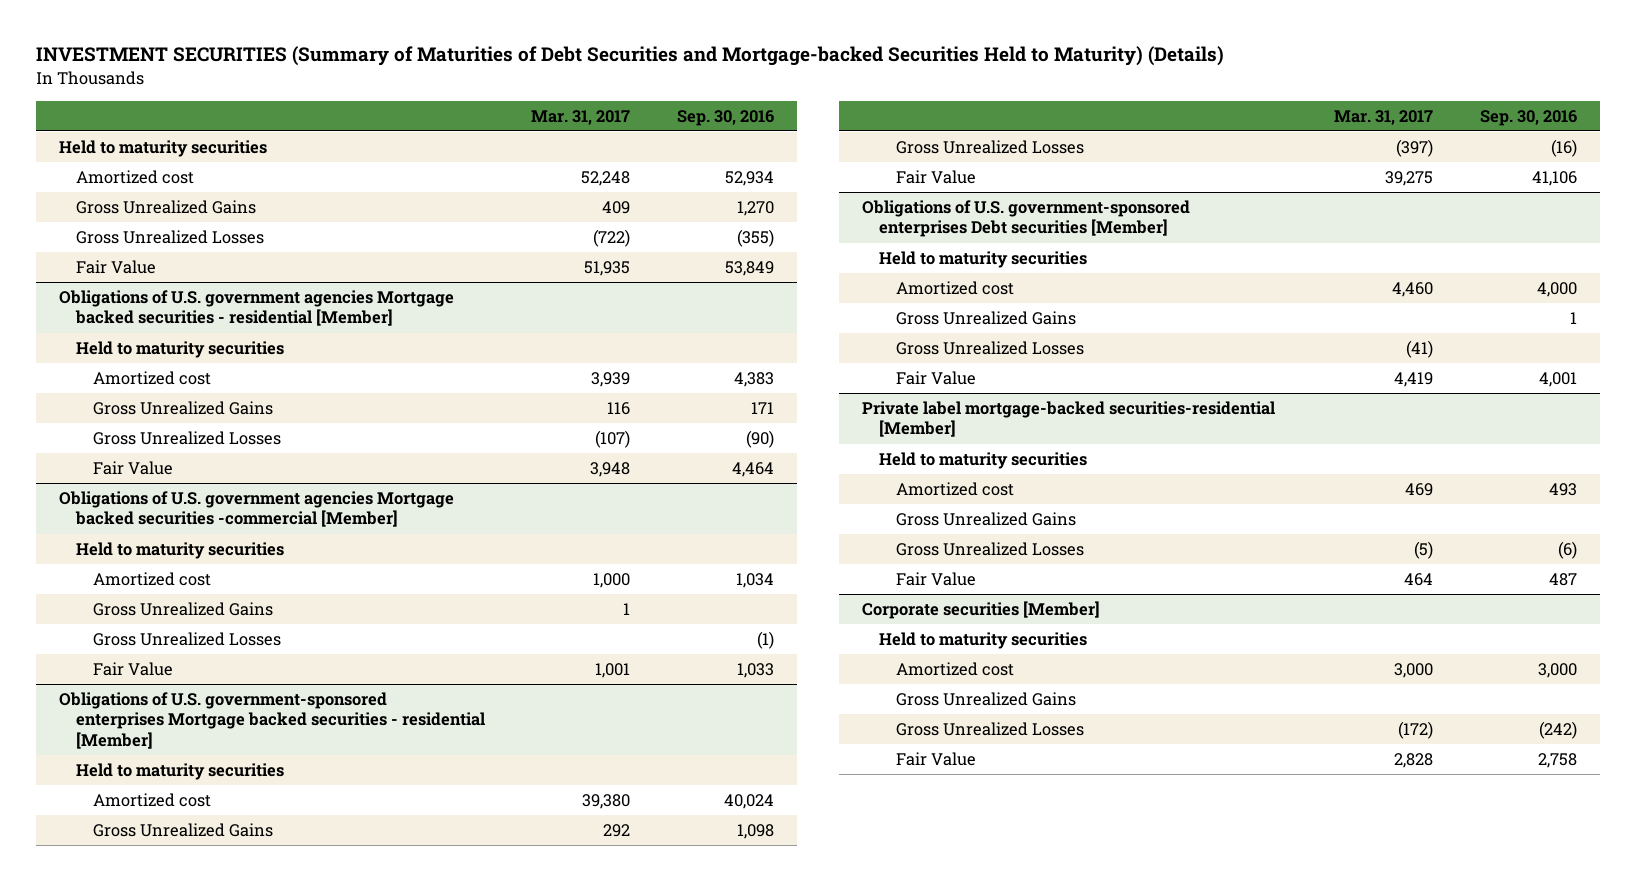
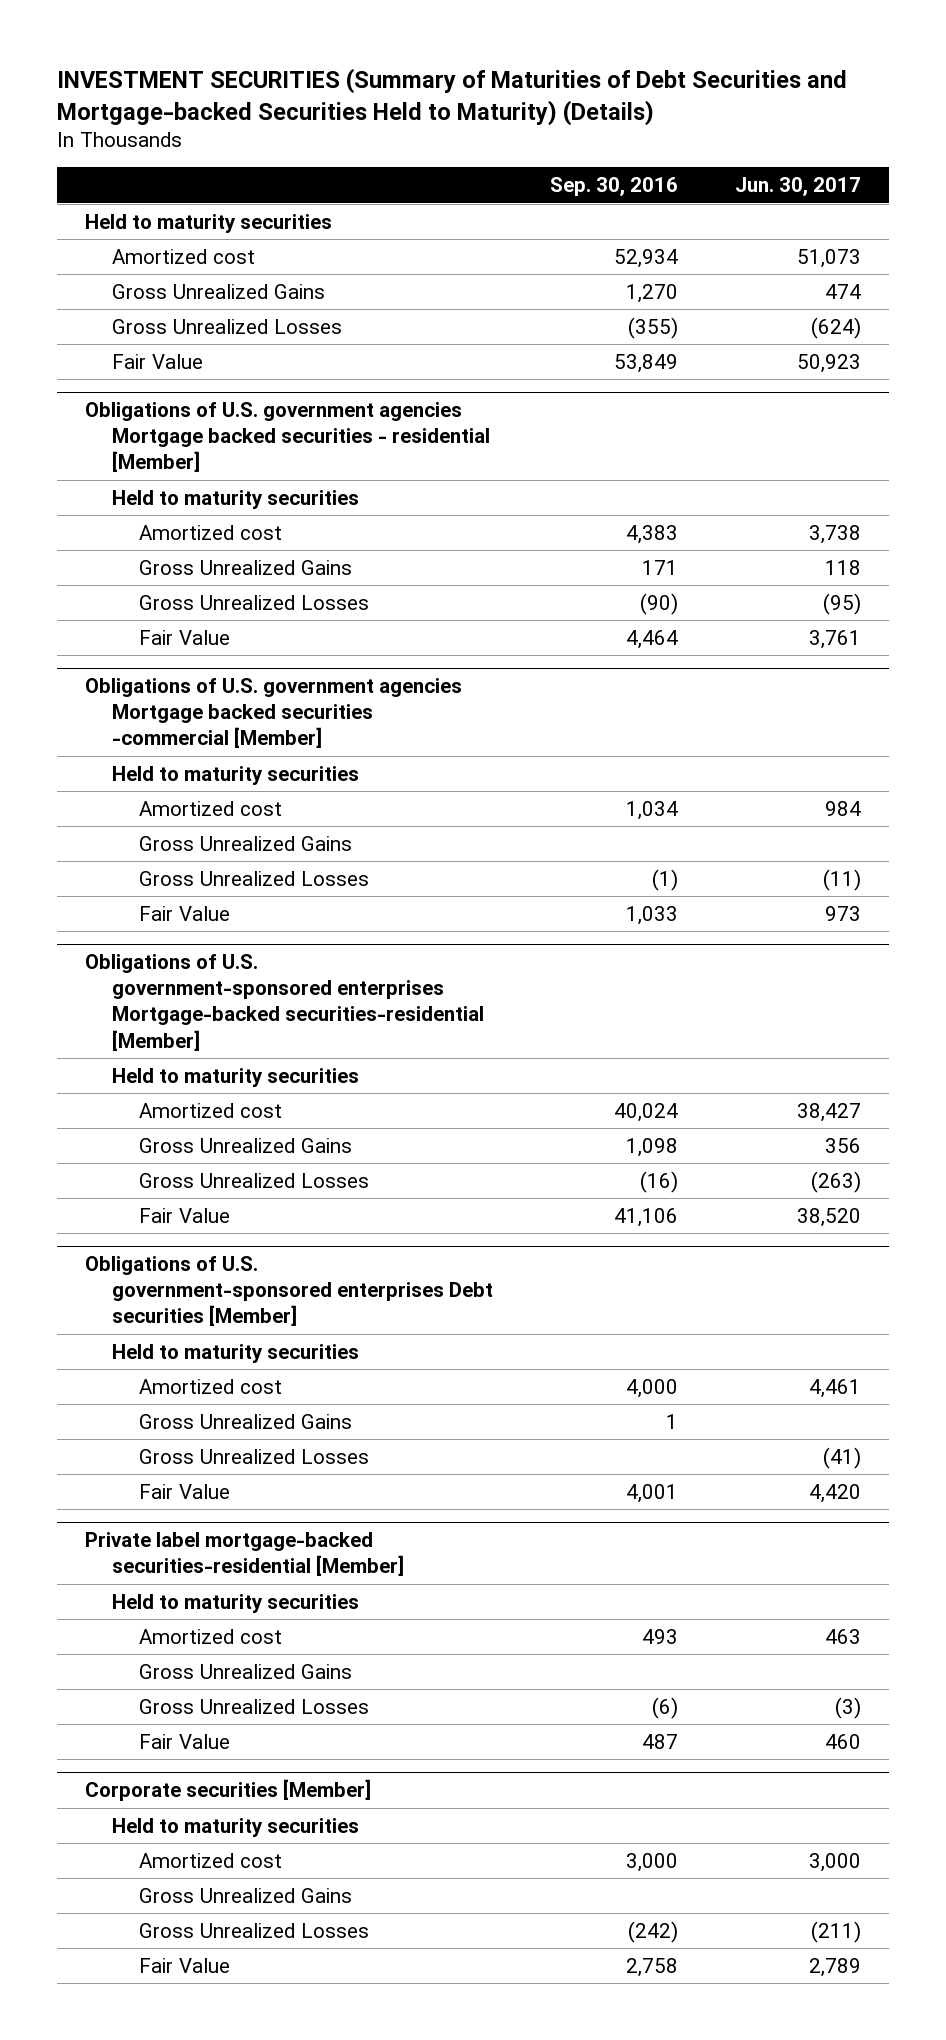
[531,109,631,125] Mar. 31, 2017 -> none
none -> [734,177,861,197] Jun. 30, 2017
[58,692,486,749] Obligations of U.S. government-sponsored enterprises Mortgage backed securities - residential [Member] -> [85,954,485,1051] Obligations of U.S. government-sponsored enterprises Mortgage-backed securities-residential [Member]

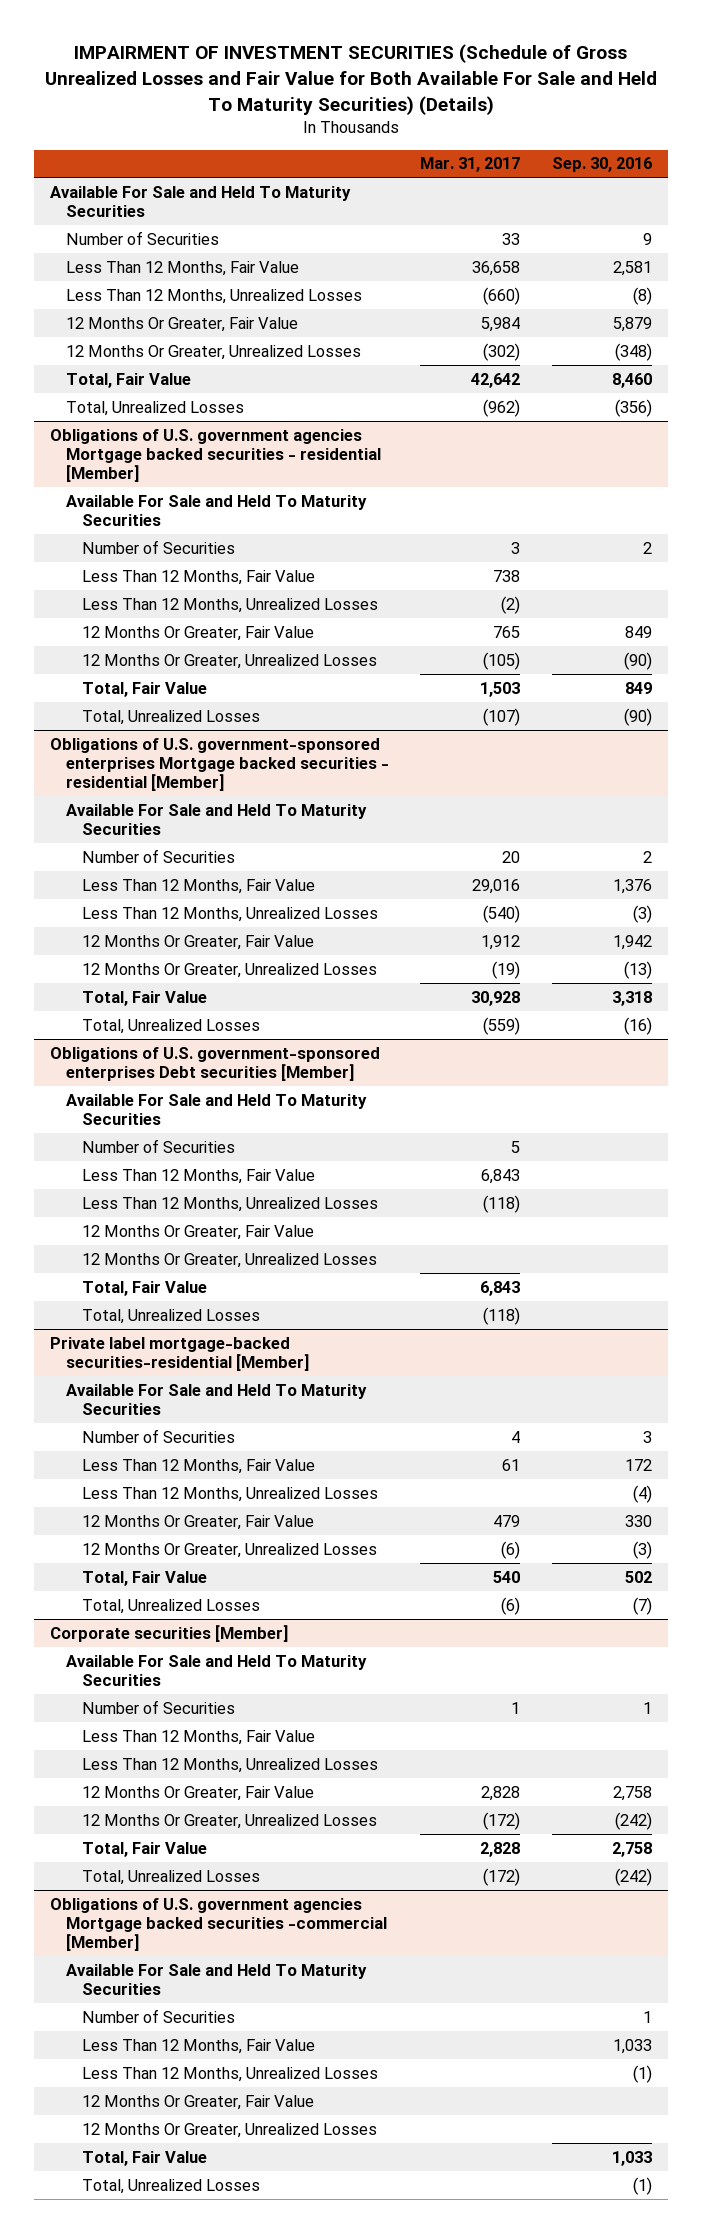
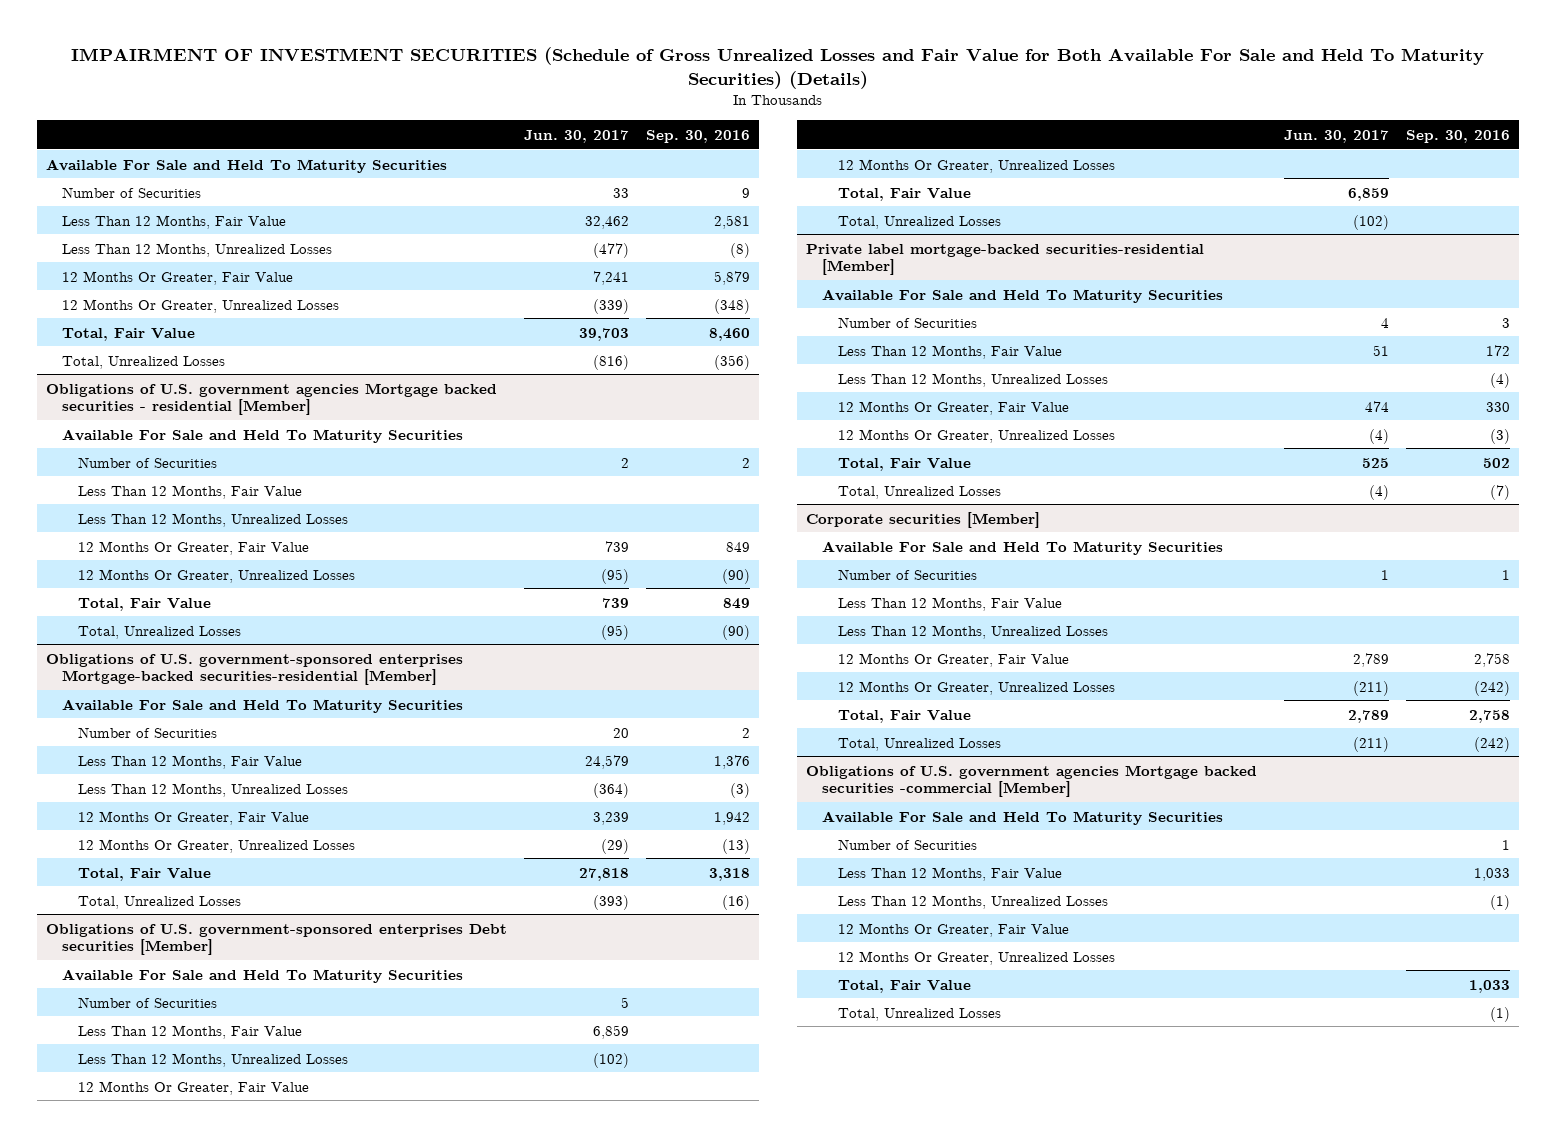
[420,157,521,173] Mar. 31, 2017 -> none
none -> [524,129,630,143] Jun. 30, 2017
[49,737,389,792] Obligations of U.S. government-sponsored enterprises Mortgage backed securities - residential [Member] -> [45,653,463,686] Obligations of U.S. government-sponsored enterprises Mortgage-backed securities-residential [Member]

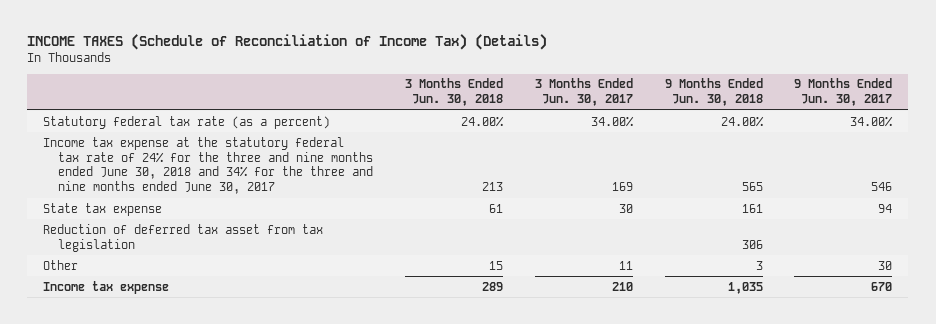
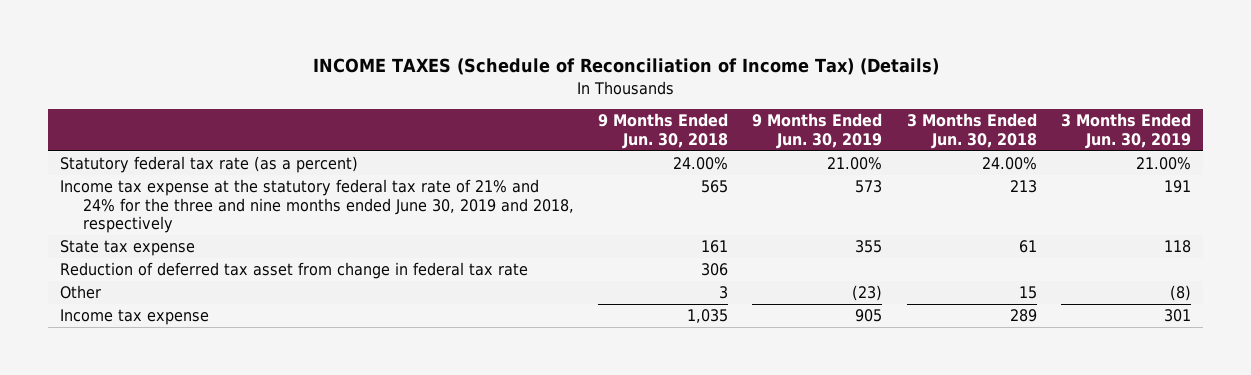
[534,78,633,107] 3 Months Ended Jun. 30, 2017 -> none
[794,78,893,107] 9 Months Ended Jun. 30, 2017 -> none
none -> [752,113,883,149] 9 Months Ended Jun. 30, 2019
none -> [1061,113,1192,149] 3 Months Ended Jun. 30, 2019
[43,136,374,195] Income tax expense at the statutory federal tax rate of 24% for the three and nine months ended June 30, 2018 and 34% for the three and nine months ended June 30, 2017 -> [60,179,574,233] Income tax expense at the statutory federal tax rate of 21% and 24% for the three and nine months ended June 30, 2019 and 2018, respectively
[43,223,324,252] Reduction of deferred tax asset from tax legislation -> [60,262,529,280] Reduction of deferred tax asset from change in federal tax rate

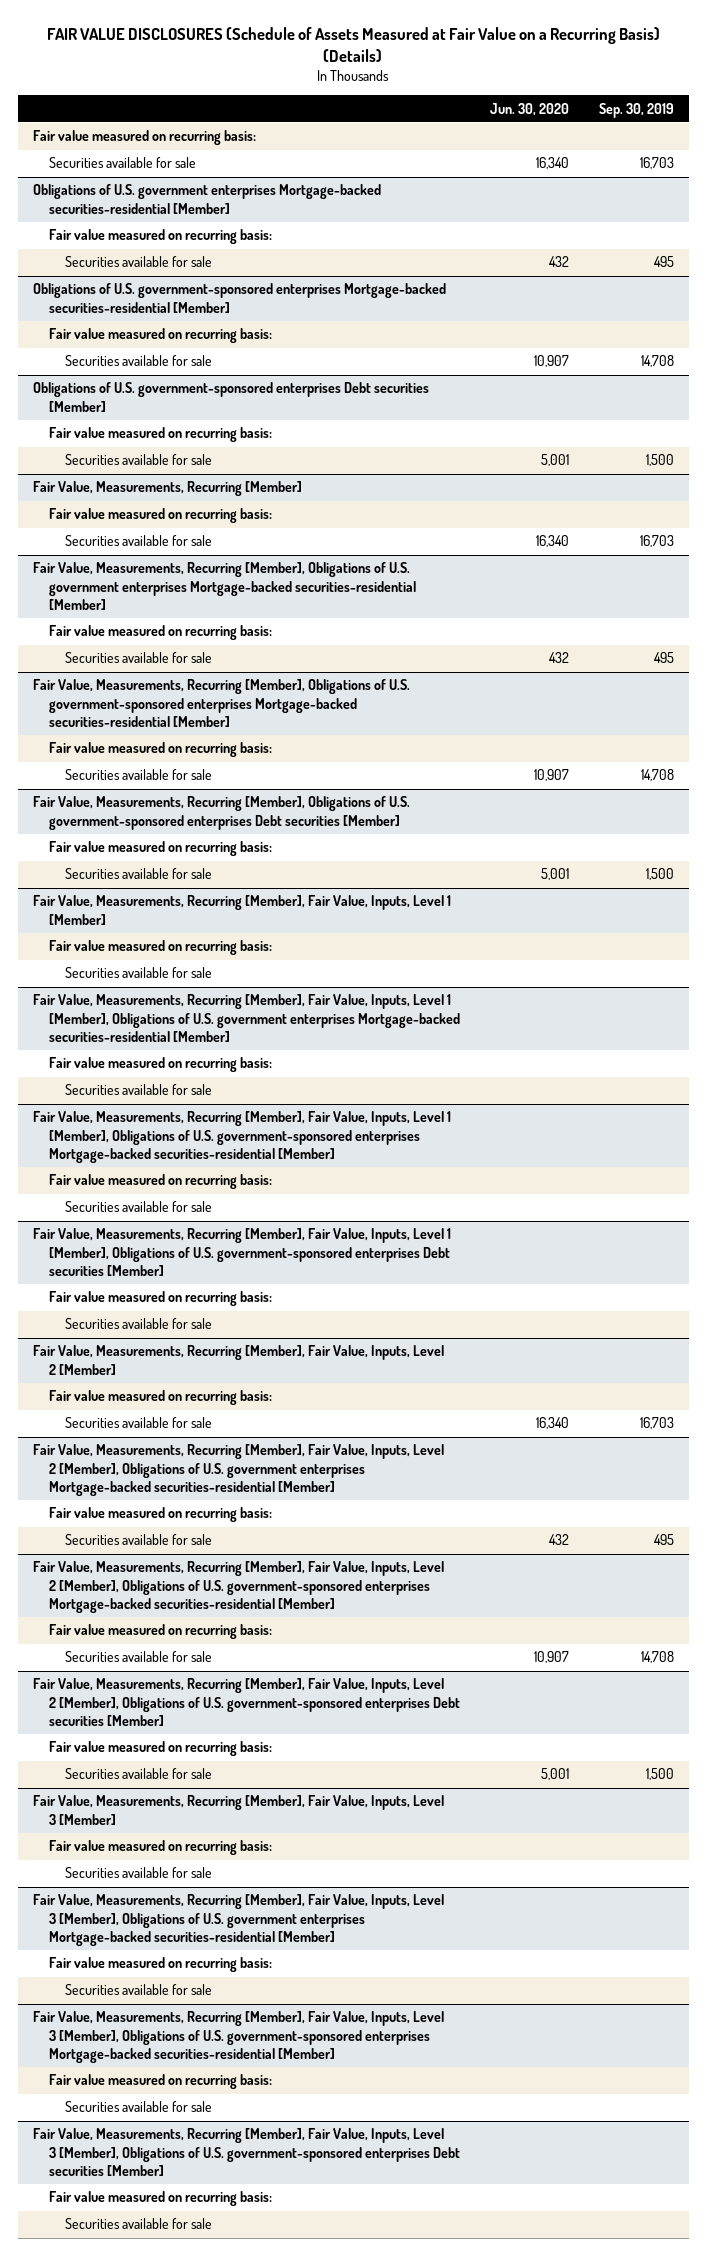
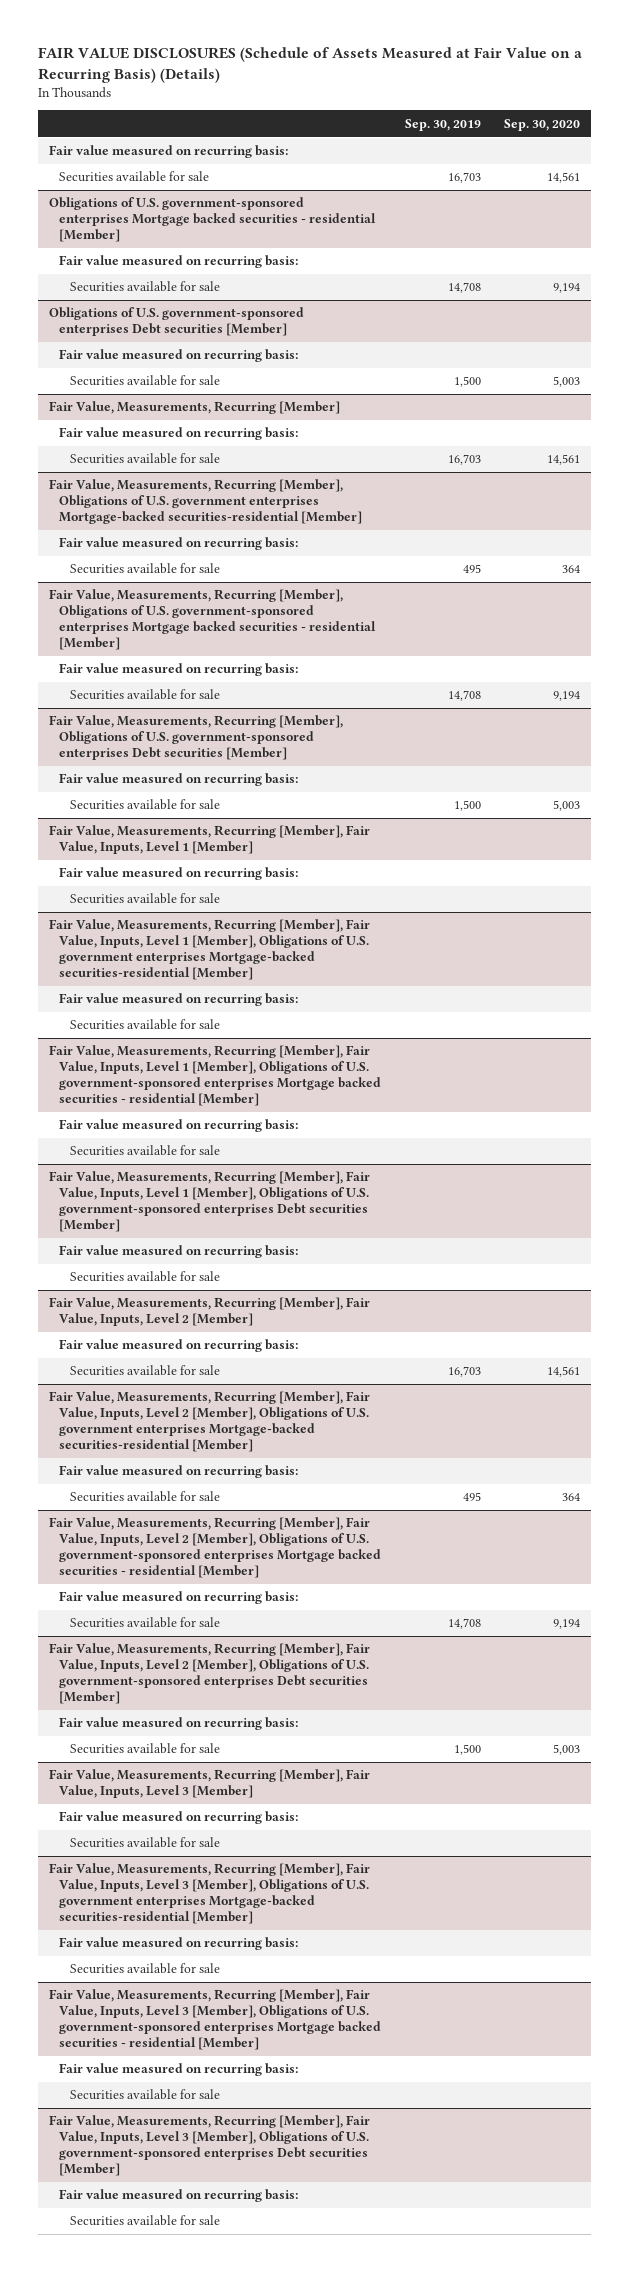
[489,102,569,116] Jun. 30, 2020 -> none
none -> [503,118,580,131] Sep. 30, 2020
[32,184,381,214] Obligations of U.S. government enterprises Mortgage-backed securities-residential [Member] -> none
[48,229,272,245] Fair value measured on recurring basis: -> none
[64,256,212,268] Securities available for sale -> none
[32,283,446,313] Obligations of U.S. government-sponsored enterprises Mortgage-backed securities-residential [Member] -> [49,197,377,243] Obligations of U.S. government-sponsored enterprises Mortgage backed securities - residential [Member]
[32,679,410,727] Fair Value, Measurements, Recurring [Member], Obligations of U.S. government-sponsored enterprises Mortgage-backed securities-residential [Member] -> [49,589,377,651] Fair Value, Measurements, Recurring [Member], Obligations of U.S. government-sponsored enterprises Mortgage backed securities - residential [Member]
[32,1111,451,1163] Fair Value, Measurements, Recurring [Member], Fair Value, Inputs, Level 1 [Member], Obligations of U.S. government-sponsored enterprises Mortgage-backed securities-residential [Member] -> [49,1045,382,1107] Fair Value, Measurements, Recurring [Member], Fair Value, Inputs, Level 1 [Member], Obligations of U.S. government-sponsored enterprises Mortgage backed securities - residential [Member]
[32,1561,444,1613] Fair Value, Measurements, Recurring [Member], Fair Value, Inputs, Level 2 [Member], Obligations of U.S. government-sponsored enterprises Mortgage-backed securities-residential [Member] -> [49,1517,382,1579] Fair Value, Measurements, Recurring [Member], Fair Value, Inputs, Level 2 [Member], Obligations of U.S. government-sponsored enterprises Mortgage backed securities - residential [Member]
[32,2011,444,2063] Fair Value, Measurements, Recurring [Member], Fair Value, Inputs, Level 3 [Member], Obligations of U.S. government-sponsored enterprises Mortgage-backed securities-residential [Member] -> [49,1989,382,2051] Fair Value, Measurements, Recurring [Member], Fair Value, Inputs, Level 3 [Member], Obligations of U.S. government-sponsored enterprises Mortgage backed securities - residential [Member]

